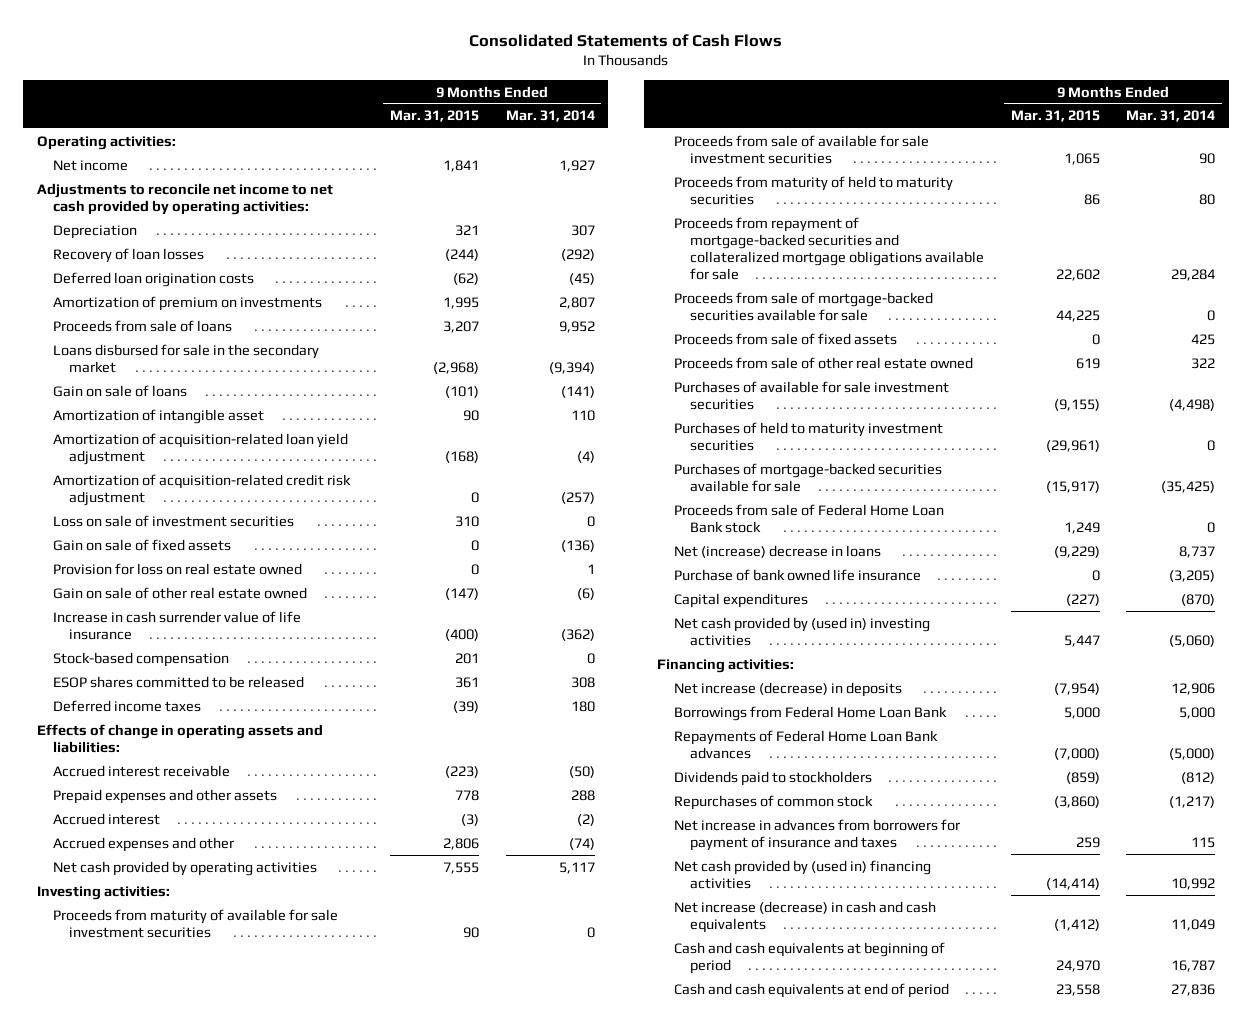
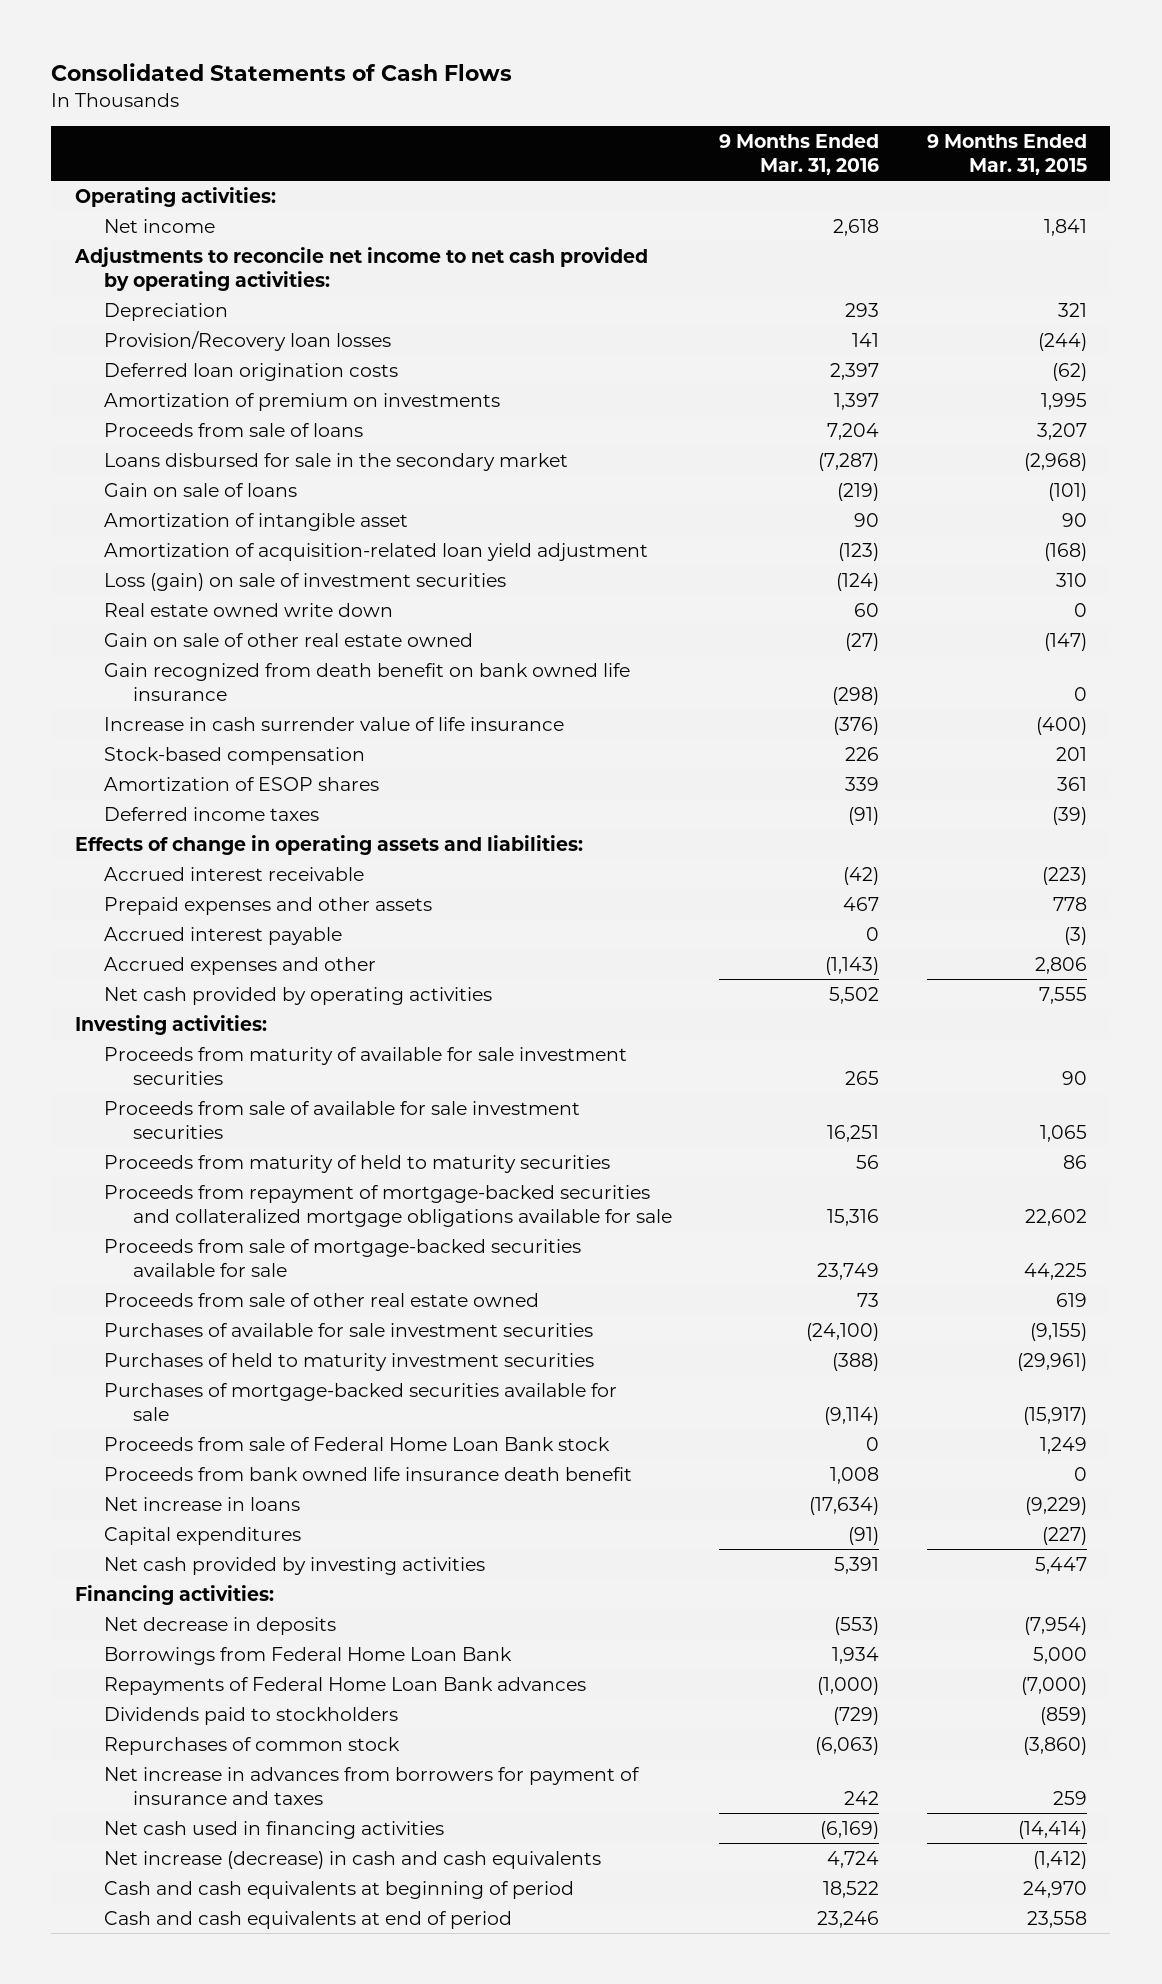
[505,110,595,123] Mar. 31, 2014 -> none
none -> [719,133,880,175] 9 Months Ended Mar. 31, 2016
[52,247,204,263] Recovery of loan losses -> [103,330,391,351] Provision/Recovery loan losses
[52,473,351,506] Amortization of acquisition-related credit risk adjustment -> none
[52,538,231,551] Gain on sale of fixed assets -> none
[52,562,302,575] Provision for loss on real estate owned -> none
[52,514,294,527] Loss on sale of investment securities -> [103,572,506,591] Loss (gain) on sale of investment securities
none -> [103,602,393,617] Real estate owned write down
none -> [103,662,630,701] Gain recognized from death benefit on bank owned life insurance
[52,675,304,688] ESOP shares committed to be released -> [103,776,379,791] Amortization of ESOP shares
[52,812,160,825] Accrued interest -> [103,926,342,945] Accrued interest payable
[673,332,897,345] Proceeds from sale of fixed assets -> none
[673,568,921,581] Purchase of bank owned life insurance -> none
none -> [103,1466,632,1481] Proceeds from bank owned life insurance death benefit
[673,544,881,558] Net (increase) decrease in loans -> [103,1496,300,1511] Net increase in loans
[673,616,930,646] Net cash provided by (used in) investing activities -> [103,1556,485,1575] Net cash provided by investing activities
[673,681,902,697] Net increase (decrease) in deposits -> [103,1616,336,1635] Net decrease in deposits
[673,859,931,889] Net cash provided by (used in) financing activities -> [103,1820,444,1839] Net cash used in financing activities

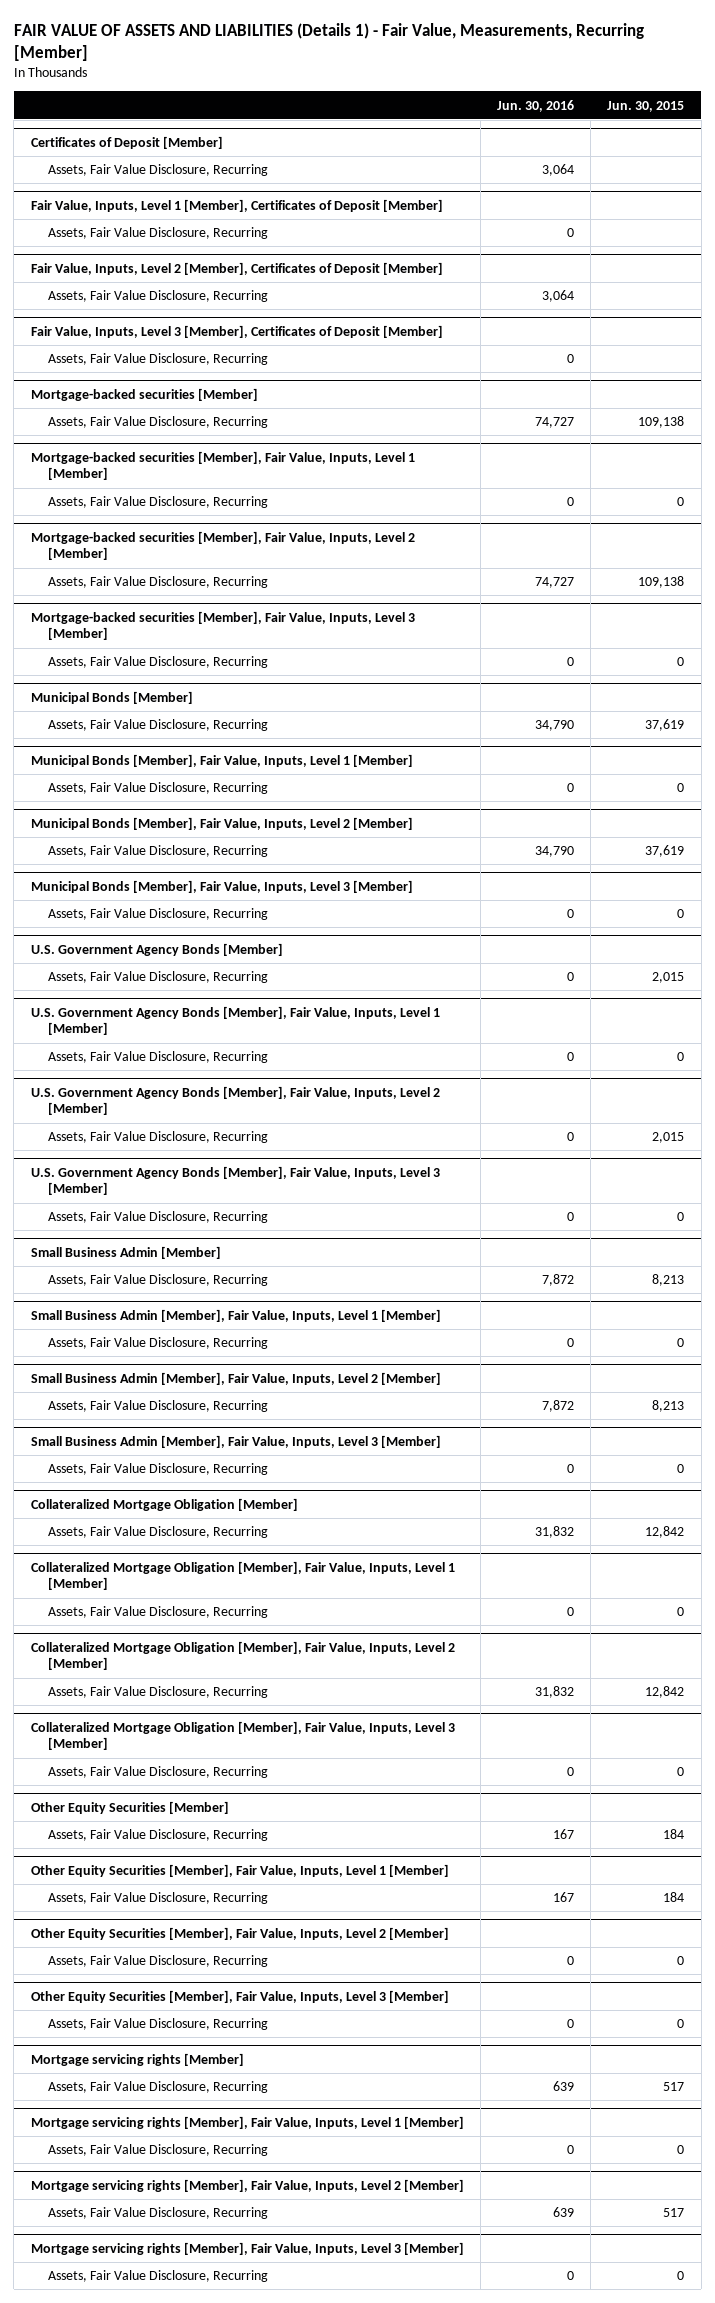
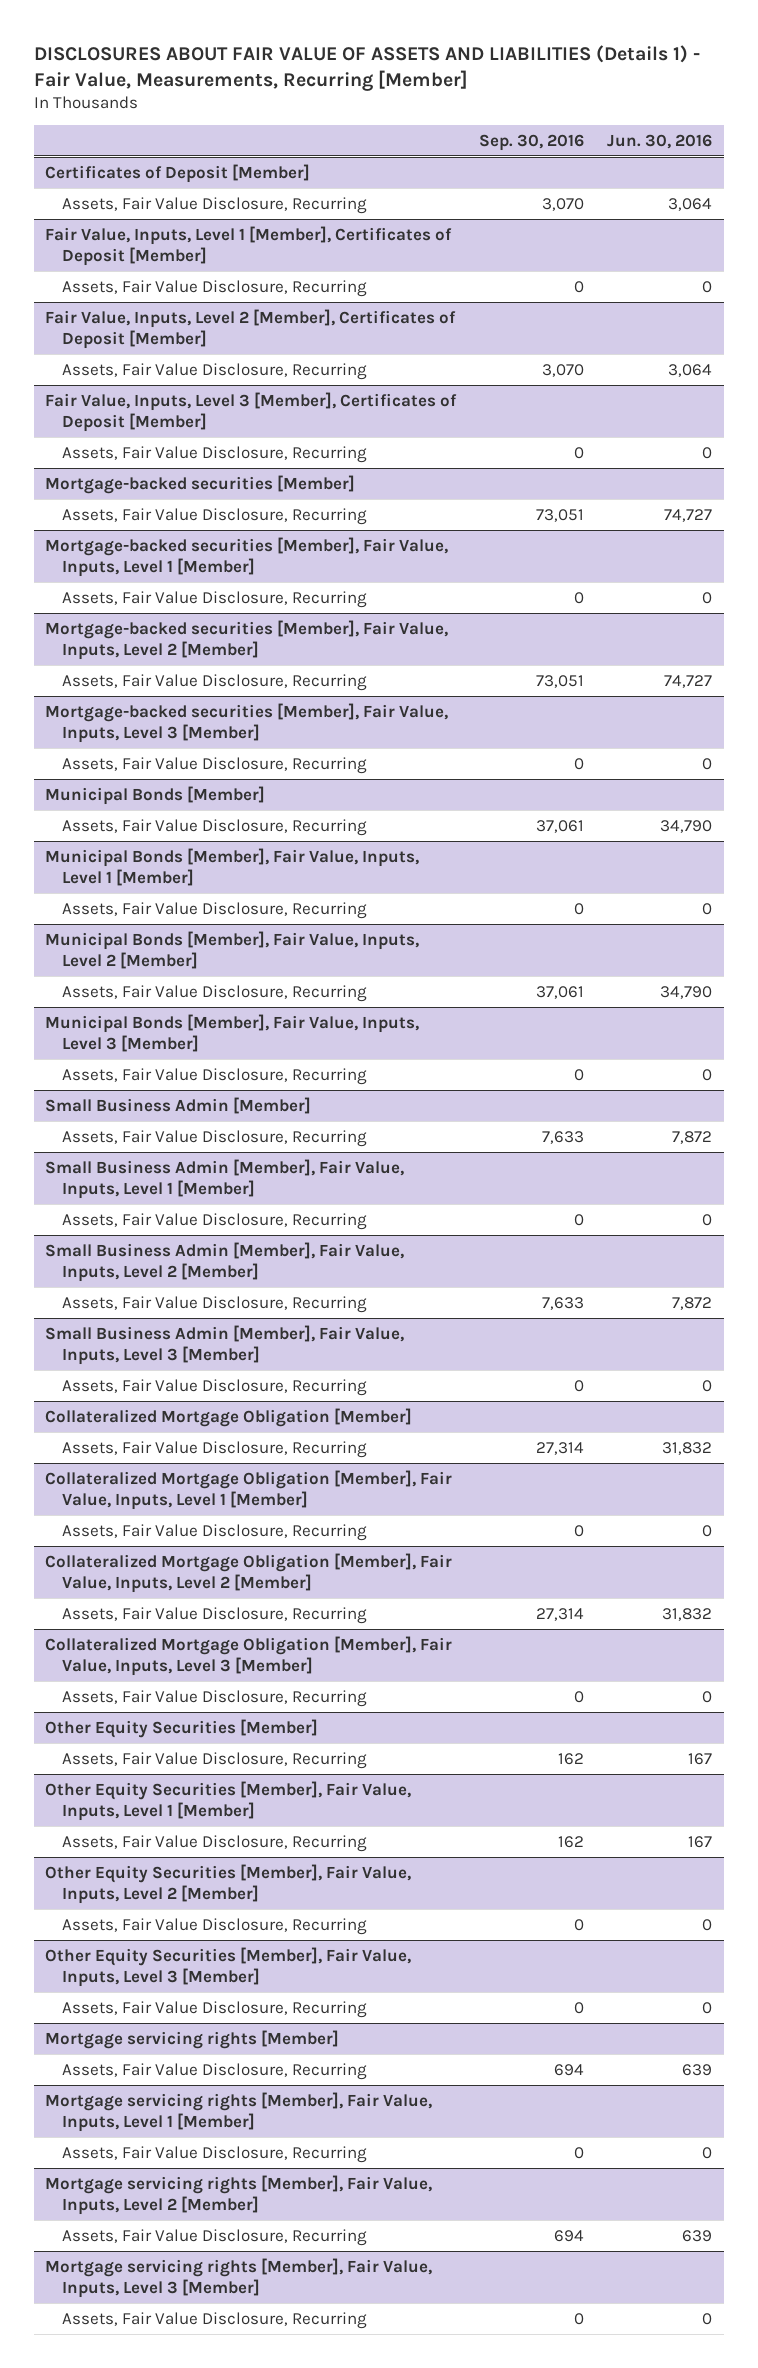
[13,22,644,61] FAIR VALUE OF ASSETS AND LIABILITIES (Details 1) - Fair Value, Measurements, Recurring [Member] -> [33,44,700,91] DISCLOSURES ABOUT FAIR VALUE OF ASSETS AND LIABILITIES (Details 1) - Fair Value, Measurements, Recurring [Member]
[607,100,685,112] Jun. 30, 2015 -> none
none -> [479,133,585,151] Sep. 30, 2016
[30,942,283,956] U.S. Government Agency Bonds [Member] -> none
[47,971,268,984] Assets, Fair Value Disclosure, Recurring -> none
[30,1005,440,1036] U.S. Government Agency Bonds [Member], Fair Value, Inputs, Level 1 [Member] -> none
[47,1051,268,1064] Assets, Fair Value Disclosure, Recurring -> none
[30,1085,440,1116] U.S. Government Agency Bonds [Member], Fair Value, Inputs, Level 2 [Member] -> none
[47,1131,268,1144] Assets, Fair Value Disclosure, Recurring -> none
[30,1165,440,1196] U.S. Government Agency Bonds [Member], Fair Value, Inputs, Level 3 [Member] -> none
[47,1211,268,1224] Assets, Fair Value Disclosure, Recurring -> none

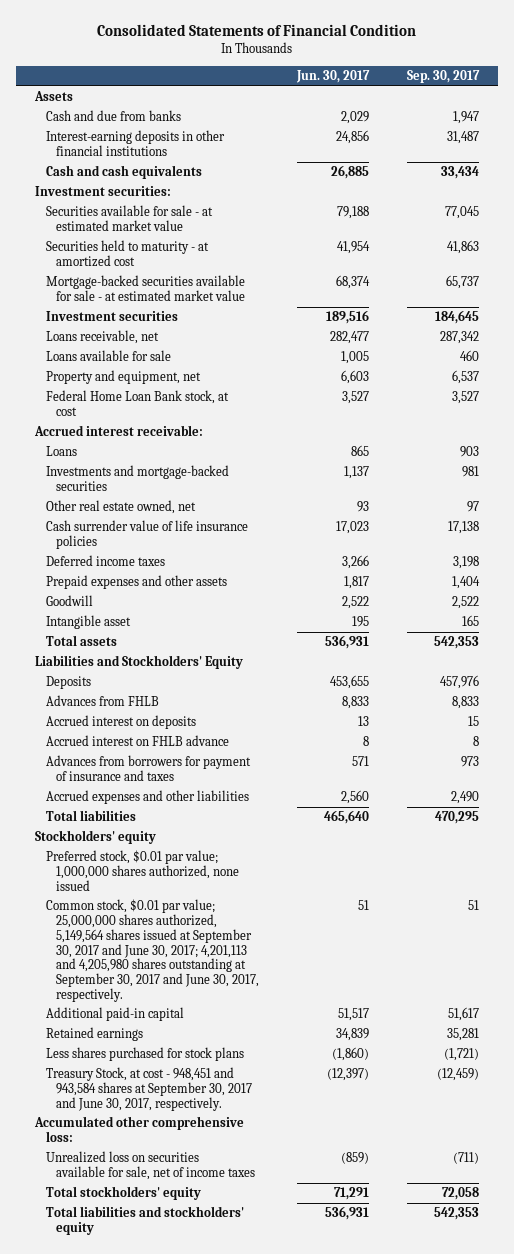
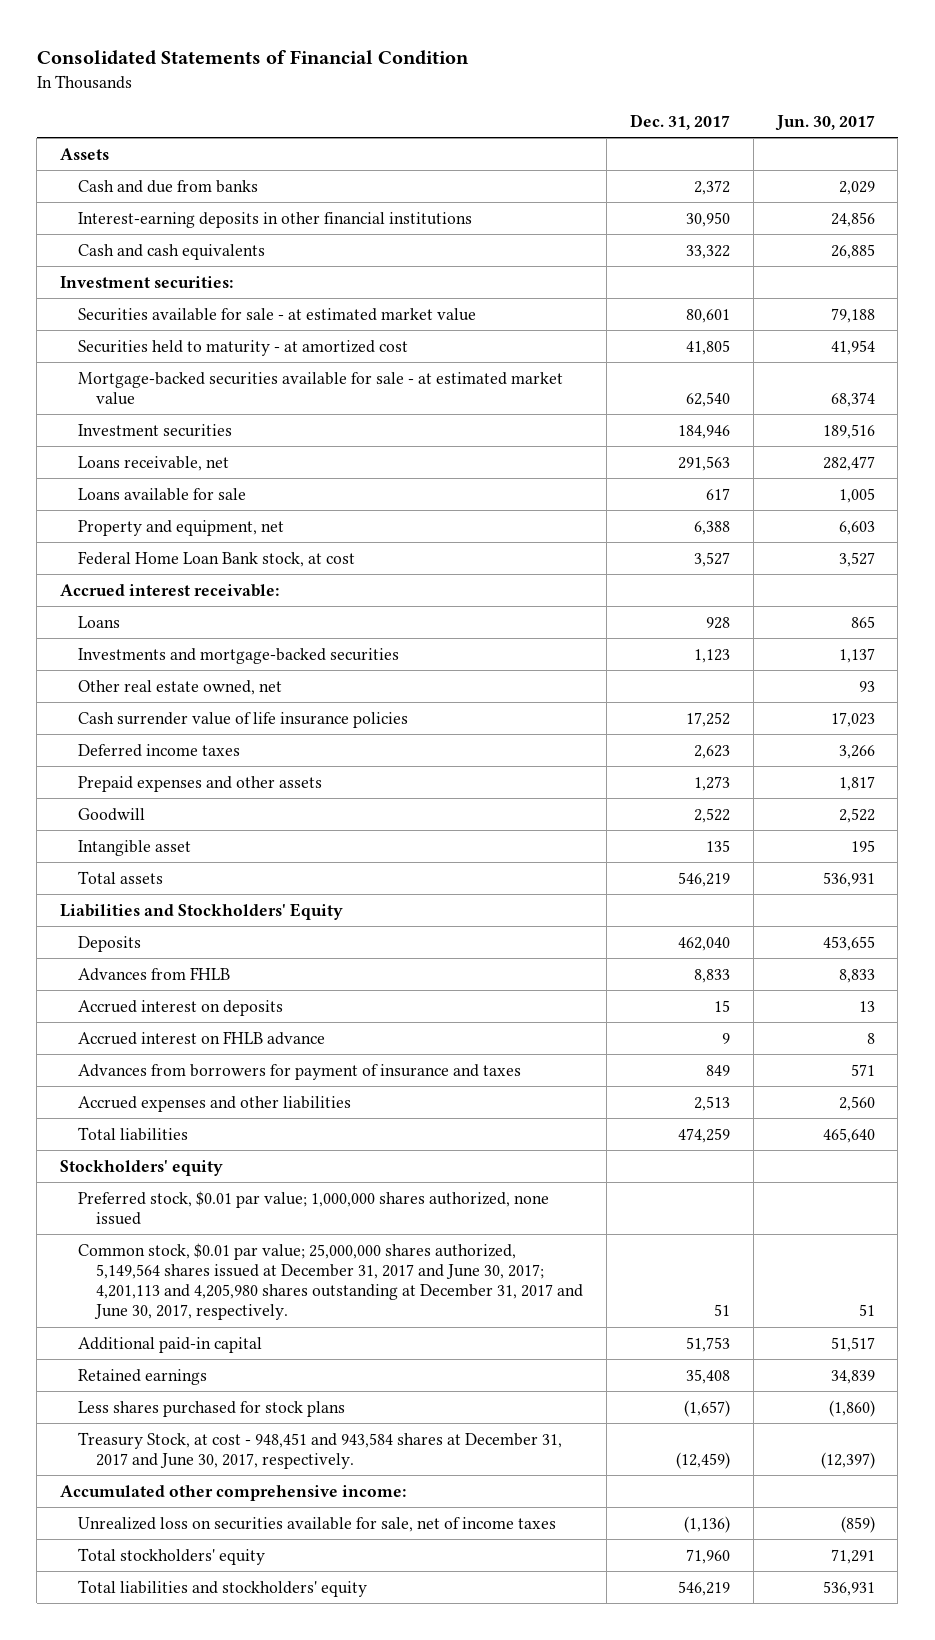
[406,70,480,84] Sep. 30, 2017 -> none
none -> [629,113,730,130] Dec. 31, 2017
[45,899,260,1002] Common stock, $0.01 par value; 25,000,000 shares authorized, 5,149,564 shares issued at September 30, 2017 and June 30, 2017; 4,201,113 and 4,205,980 shares outstanding at September 30, 2017 and June 30, 2017, respectively. -> [78,1242,584,1321] Common stock, $0.01 par value; 25,000,000 shares authorized, 5,149,564 shares issued at December 31, 2017 and June 30, 2017; 4,201,113 and 4,205,980 shares outstanding at December 31, 2017 and June 30, 2017, respectively.
[45,1067,253,1111] Treasury Stock, at cost - 948,451 and 943,584 shares at September 30, 2017 and June 30, 2017, respectively. -> [78,1431,563,1469] Treasury Stock, at cost - 948,451 and 943,584 shares at December 31, 2017 and June 30, 2017, respectively.
[33,1116,244,1143] Accumulated other comprehensive loss: -> [60,1484,407,1501] Accumulated other comprehensive income:

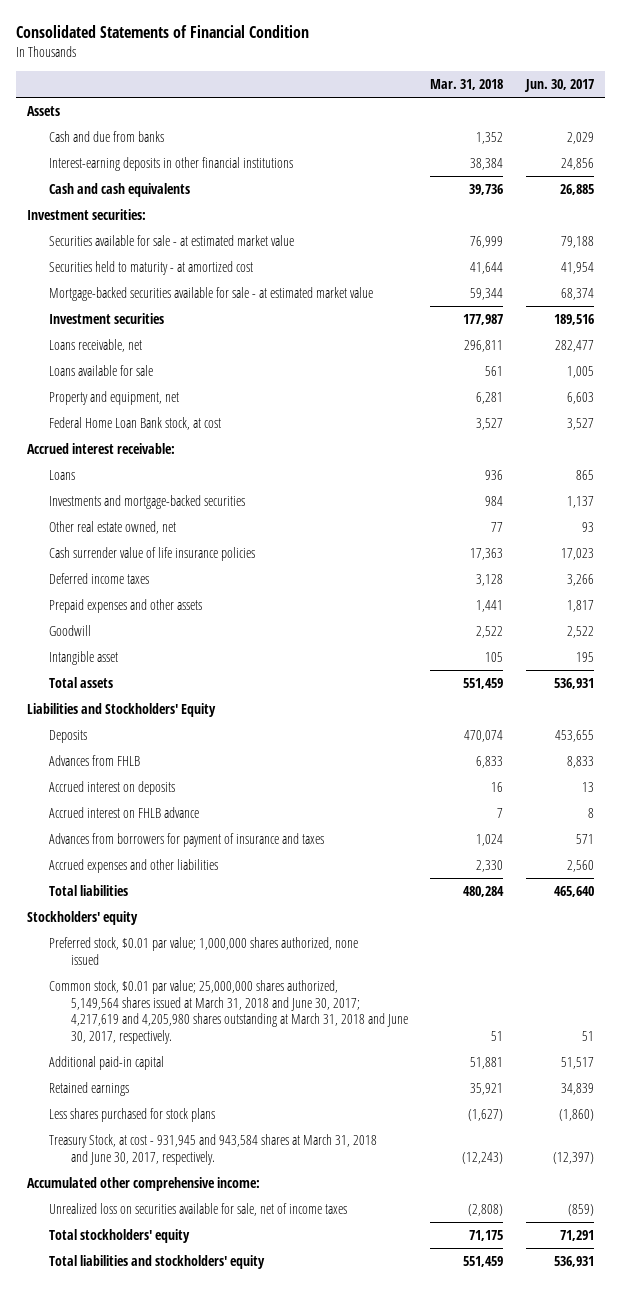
[629,113,730,130] Dec. 31, 2017 -> none
none -> [430,78,504,90] Mar. 31, 2018
[78,1242,584,1321] Common stock, $0.01 par value; 25,000,000 shares authorized, 5,149,564 shares issued at December 31, 2017 and June 30, 2017; 4,201,113 and 4,205,980 shares outstanding at December 31, 2017 and June 30, 2017, respectively. -> [49,980,408,1044] Common stock, $0.01 par value; 25,000,000 shares authorized, 5,149,564 shares issued at March 31, 2018 and June 30, 2017; 4,217,619 and 4,205,980 shares outstanding at March 31, 2018 and June 30, 2017, respectively.
[78,1431,563,1469] Treasury Stock, at cost - 948,451 and 943,584 shares at December 31, 2017 and June 30, 2017, respectively. -> [49,1134,378,1165] Treasury Stock, at cost - 931,945 and 943,584 shares at March 31, 2018 and June 30, 2017, respectively.

